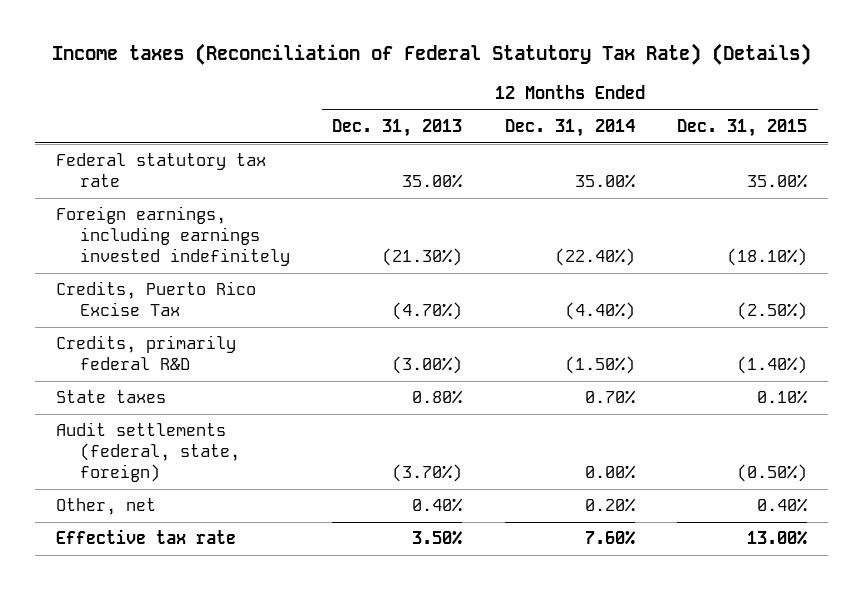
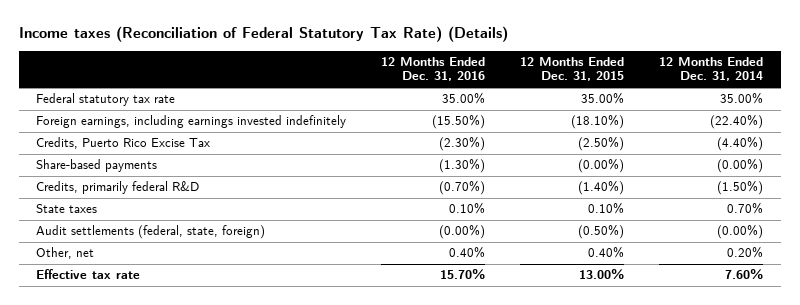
[332,118,463,137] Dec. 31, 2013 -> none
none -> [381,56,486,82] 12 Months Ended Dec. 31, 2016
none -> [36,159,158,173] Share-based payments
[584,465,636,480] 0.00% -> [717,224,764,240] (0.00%)

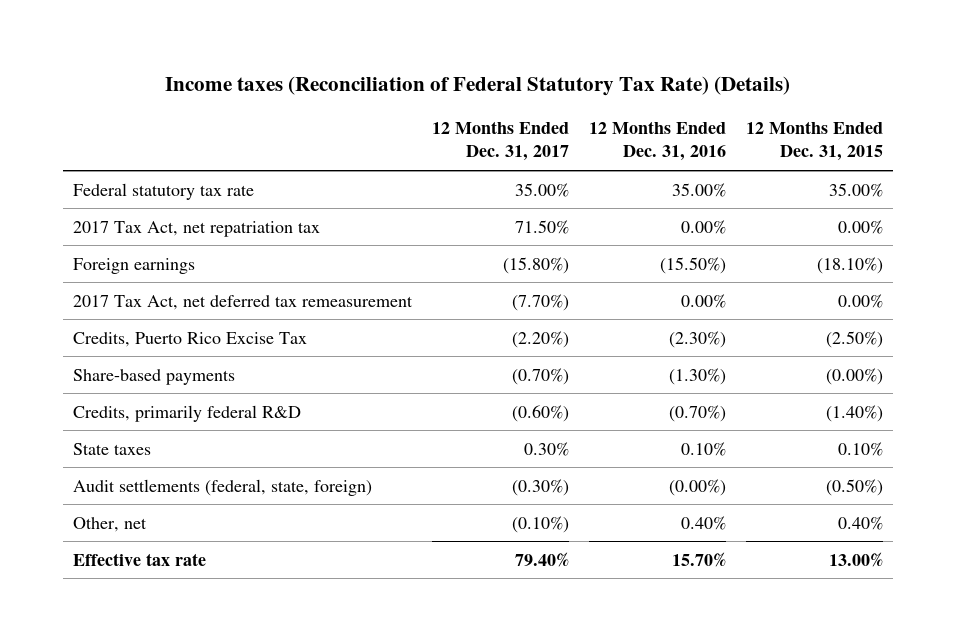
[659,56,764,82] 12 Months Ended Dec. 31, 2014 -> none
none -> [431,120,569,162] 12 Months Ended Dec. 31, 2017
none -> [72,220,320,237] 2017 Tax Act, net repatriation tax
[36,115,347,129] Foreign earnings, including earnings invested indefinitely -> [72,257,195,274] Foreign earnings
none -> [72,294,413,310] 2017 Tax Act, net deferred tax remeasurement

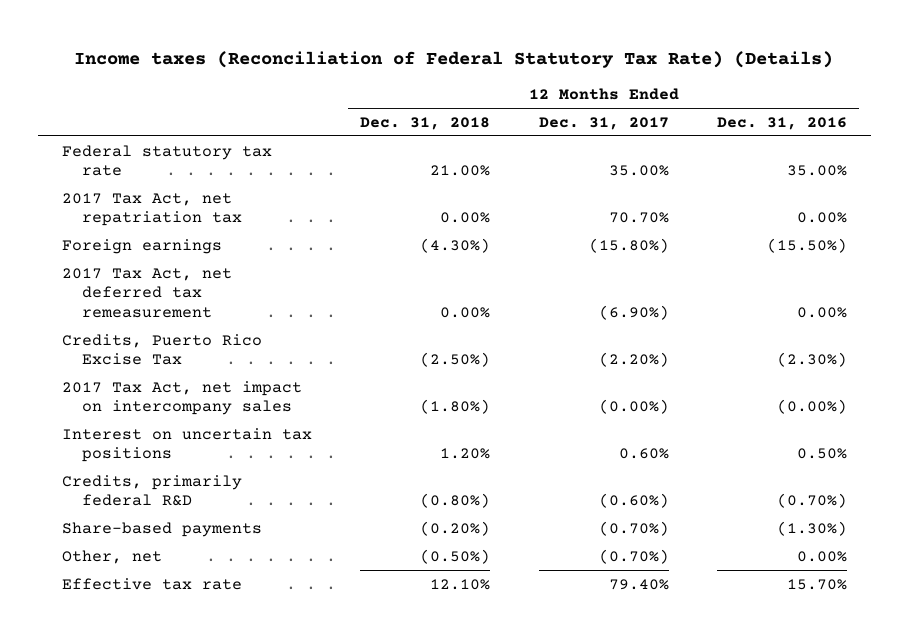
[746,120,884,162] 12 Months Ended Dec. 31, 2015 -> none
none -> [360,116,491,130] Dec. 31, 2018
[514,219,569,234] 71.50% -> [608,212,669,224] 70.70%
[511,293,569,311] (7.70%) -> [598,304,669,320] (6.90%)
none -> [62,380,303,416] 2017 Tax Act, net impact on intercompany sales
none -> [62,427,313,463] Interest on uncertain tax positions
[72,442,151,455] State taxes -> none
[72,478,372,496] Audit settlements (federal, state, foreign) -> none
[72,368,235,385] Share-based payments -> [62,521,263,537] Share-based payments
[511,515,569,533] (0.10%) -> [598,548,669,564] (0.70%)
[681,515,727,530] 0.40% -> [796,550,847,562] 0.00%

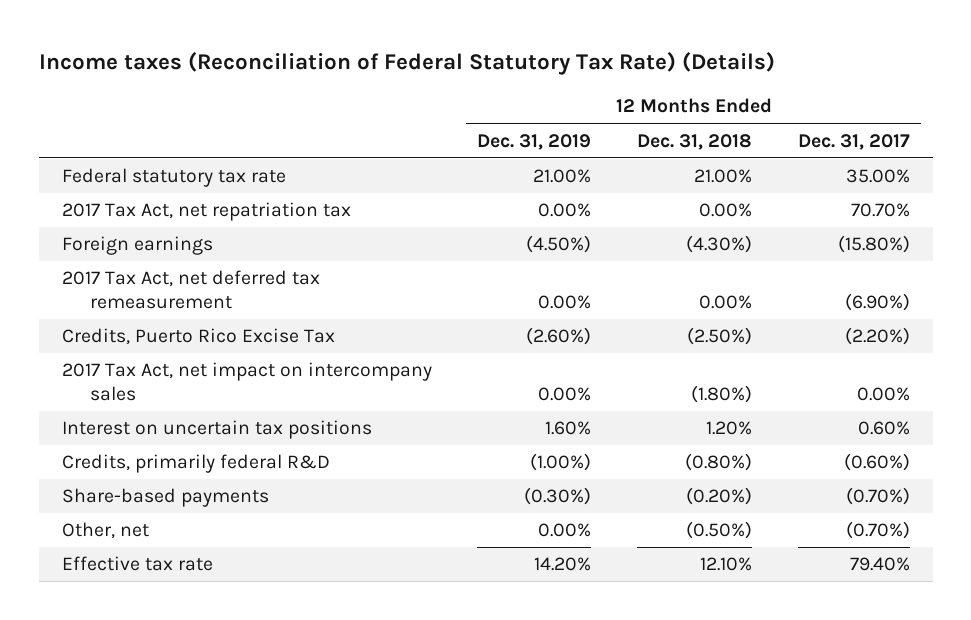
[716,116,847,130] Dec. 31, 2016 -> none
none -> [477,133,592,150] Dec. 31, 2019
[598,399,669,415] (0.00%) -> [856,387,910,402] 0.00%

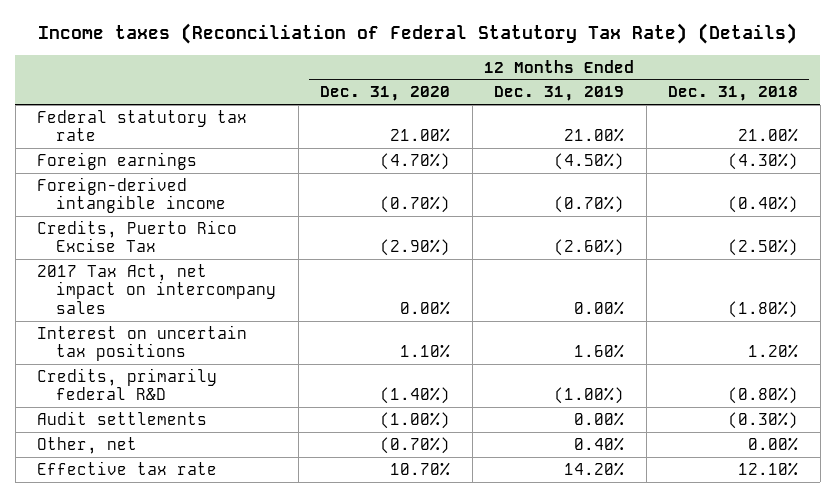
[797,133,910,150] Dec. 31, 2017 -> none
none -> [320,86,451,102] Dec. 31, 2020
[61,202,351,222] 2017 Tax Act, net repatriation tax -> none
[61,270,320,310] 2017 Tax Act, net deferred tax remeasurement -> none
none -> [37,176,227,214] Foreign-derived intangible income
[61,488,269,508] Share-based payments -> none
none -> [37,410,208,425] Audit settlements
[538,523,592,538] 0.00% -> [574,436,625,451] 0.40%
[686,521,753,540] (0.50%) -> [748,436,799,451] 0.00%

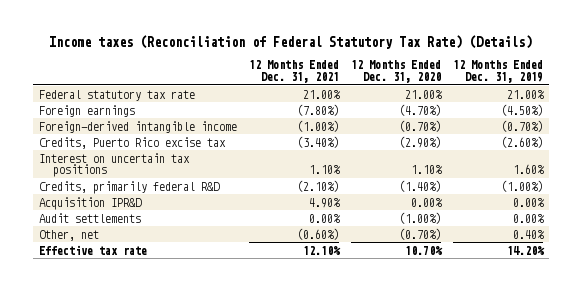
[668,86,799,102] Dec. 31, 2018 -> none
none -> [248,60,339,84] 12 Months Ended Dec. 31, 2021
[37,263,277,314] 2017 Tax Act, net impact on intercompany sales -> none
[37,219,238,253] Credits, Puerto Rico Excise Tax -> [38,136,226,149] Credits, Puerto Rico excise tax
none -> [38,196,142,210] Acquisition IPR&D

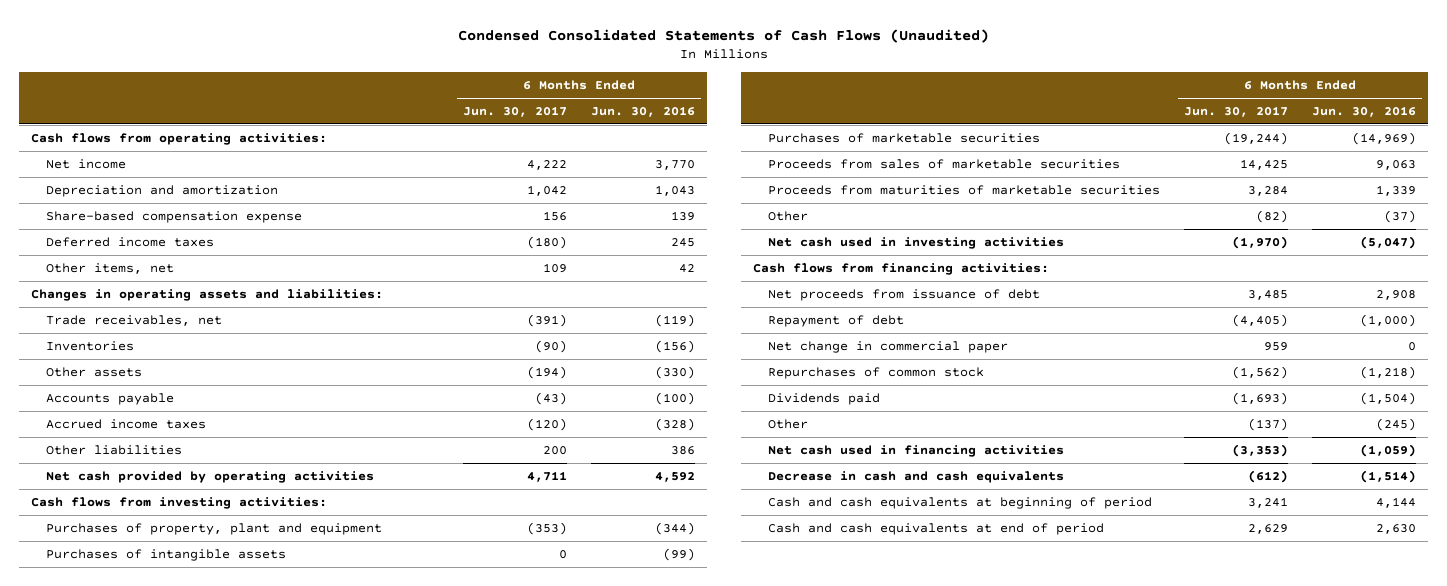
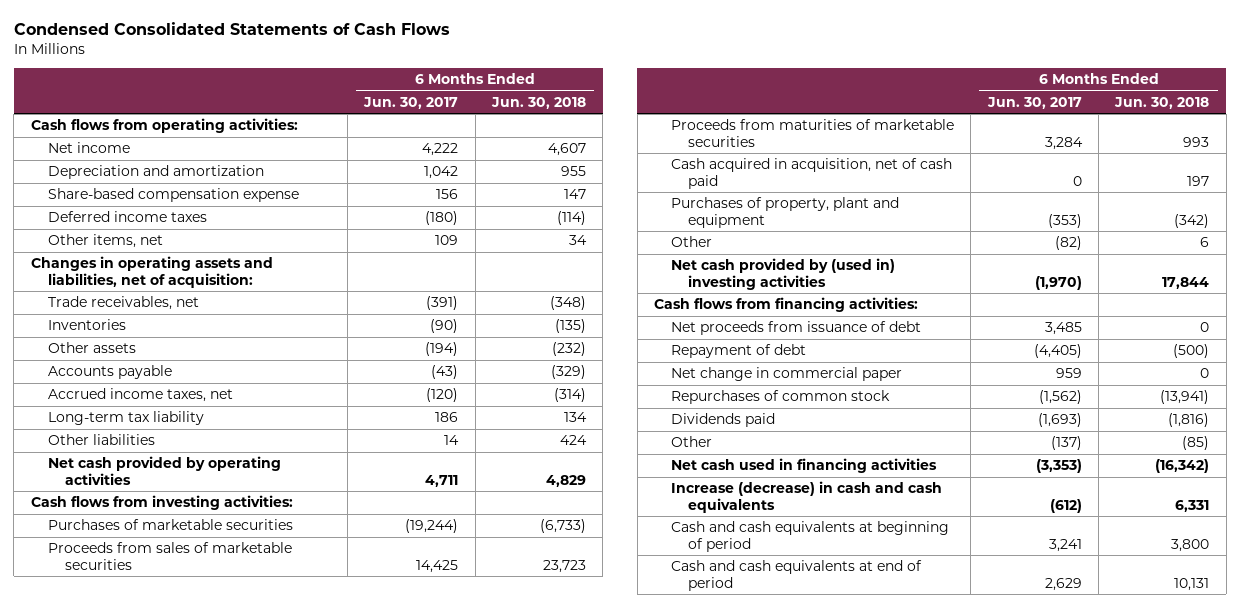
[457,29,989,44] Condensed Consolidated Statements of Cash Flows (Unaudited) -> [13,22,450,36] Condensed Consolidated Statements of Cash Flows
[590,106,695,118] Jun. 30, 2016 -> none
none -> [490,96,586,109] Jun. 30, 2018
[31,288,384,301] Changes in operating assets and liabilities: -> [30,256,273,288] Changes in operating assets and liabilities, net of acquisition:
[46,418,207,429] Accrued income taxes -> [47,388,233,403] Accrued income taxes, net
none -> [47,411,204,426] Long-term tax liability
[542,445,567,455] 200 -> [444,435,460,446] 14
[46,548,287,561] Purchases of intangible assets -> none
none -> [671,158,953,189] Cash acquired in acquisition, net of cash paid
[46,522,383,535] Purchases of property, plant and equipment -> [671,197,900,228] Purchases of property, plant and equipment
[768,236,1065,249] Net cash used in investing activities -> [671,258,896,290] Net cash provided by (used in) investing activities
[768,470,1065,483] Decrease in cash and cash equivalents -> [671,481,943,513] Increase (decrease) in cash and cash equivalents

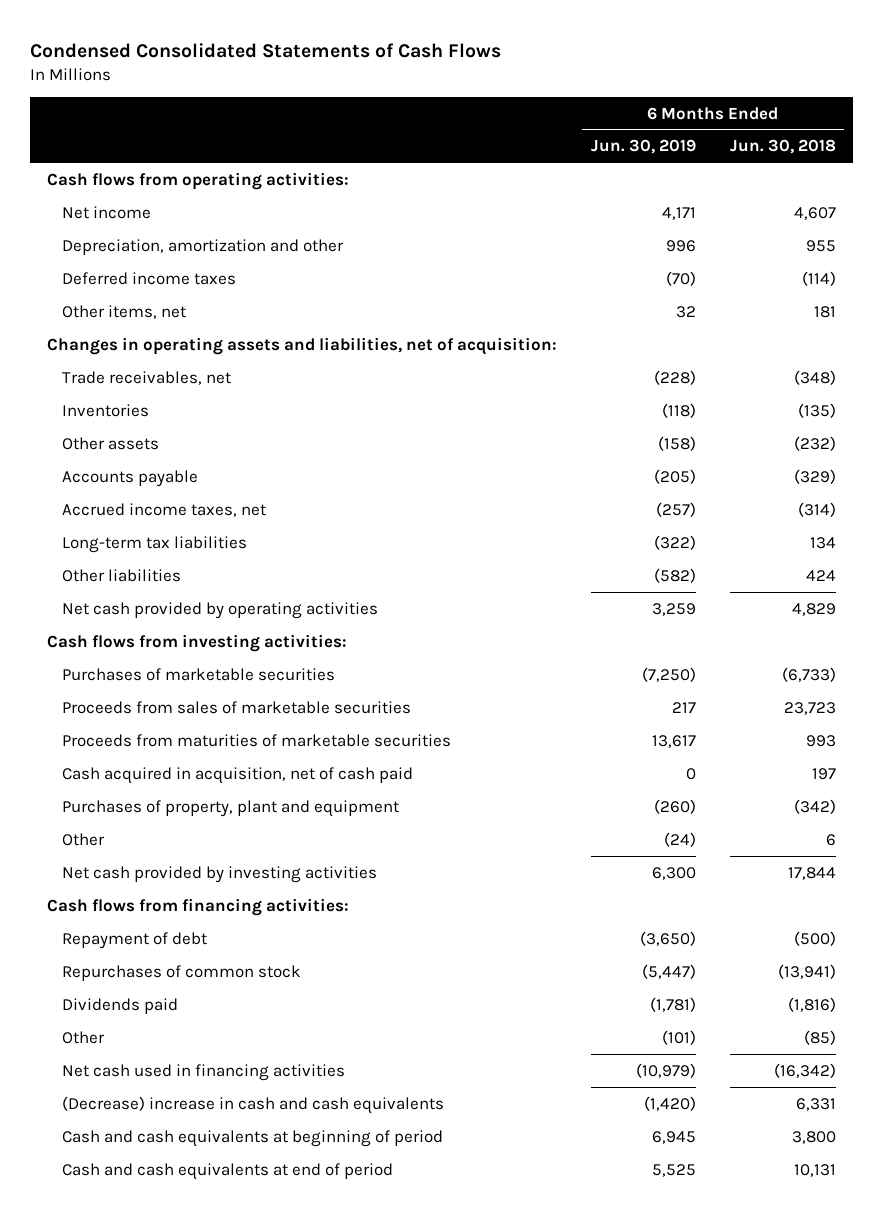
[363,96,459,109] Jun. 30, 2017 -> none
none -> [590,139,696,155] Jun. 30, 2019
[47,188,299,203] Share-based compensation expense -> none
[47,165,264,180] Depreciation and amortization -> [62,238,345,255] Depreciation, amortization and other
[568,235,587,246] 34 -> [813,305,836,318] 181
[47,411,204,426] Long-term tax liability -> [62,535,248,553] Long-term tax liabilities
[671,258,896,290] Net cash provided by (used in) investing activities -> [62,865,378,883] Net cash provided by investing activities
[671,321,922,336] Net proceeds from issuance of debt -> none
[671,367,903,382] Net change in commercial paper -> none
[671,481,943,513] Increase (decrease) in cash and cash equivalents -> [62,1095,445,1114] (Decrease) increase in cash and cash equivalents

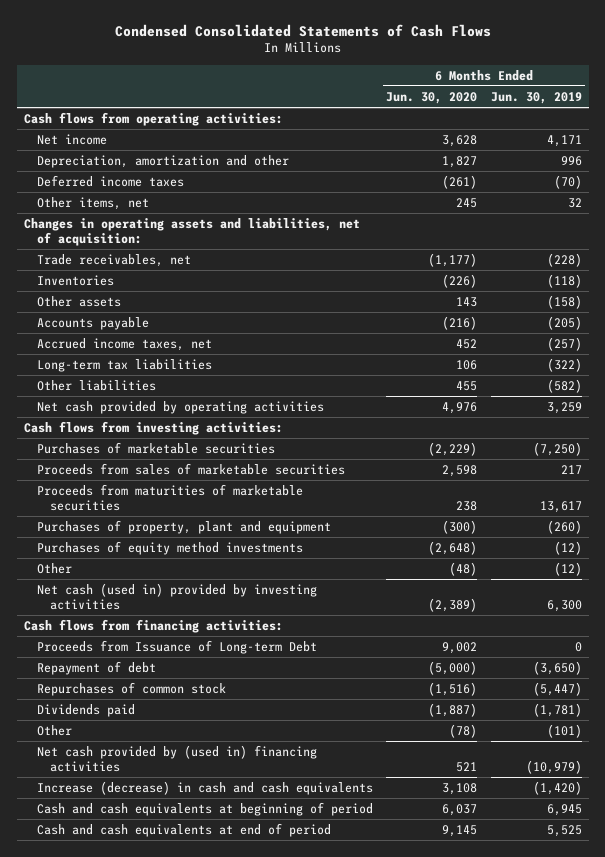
[729,139,836,155] Jun. 30, 2018 -> none
none -> [386,91,478,104] Jun. 30, 2020
[62,766,414,784] Cash acquired in acquisition, net of cash paid -> none
none -> [36,540,303,555] Purchases of equity method investments
[663,831,696,847] (24) -> [553,561,582,576] (12)
[62,865,378,883] Net cash provided by investing activities -> [36,582,317,610] Net cash (used in) provided by investing activities
none -> [36,639,317,654] Proceeds from Issuance of Long-term Debt
[62,1063,346,1081] Net cash used in financing activities -> [36,744,317,772] Net cash provided by (used in) financing activities
[62,1095,445,1114] (Decrease) increase in cash and cash equivalents -> [36,780,373,795] Increase (decrease) in cash and cash equivalents

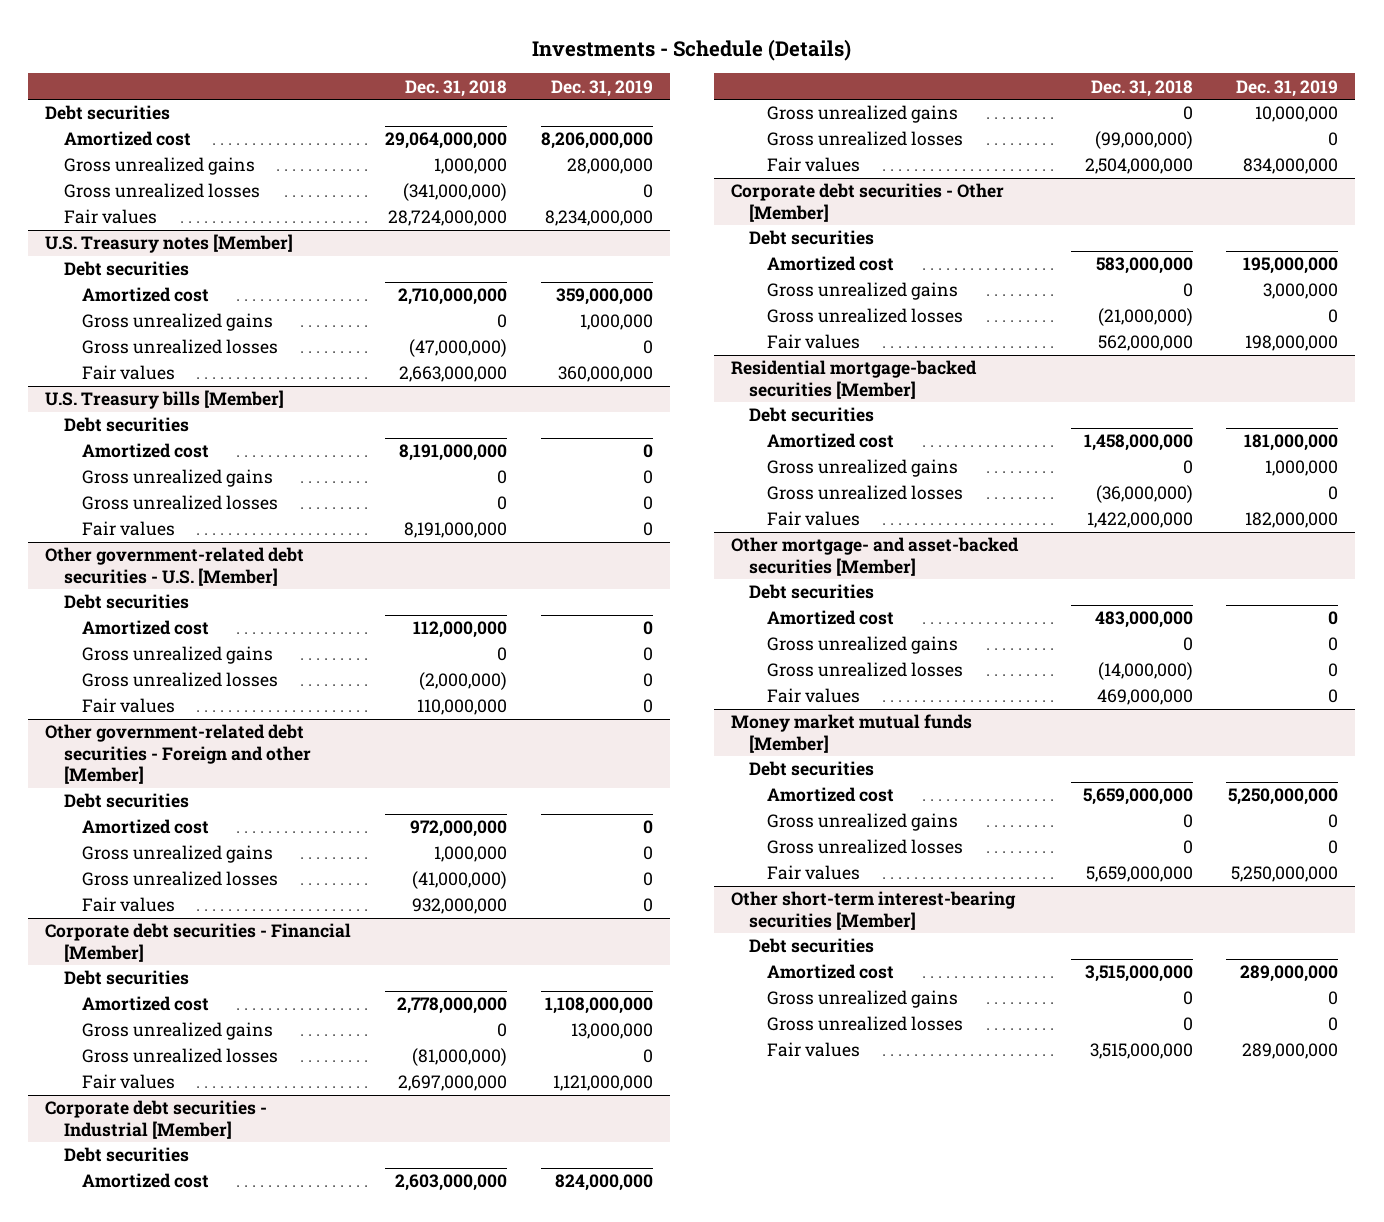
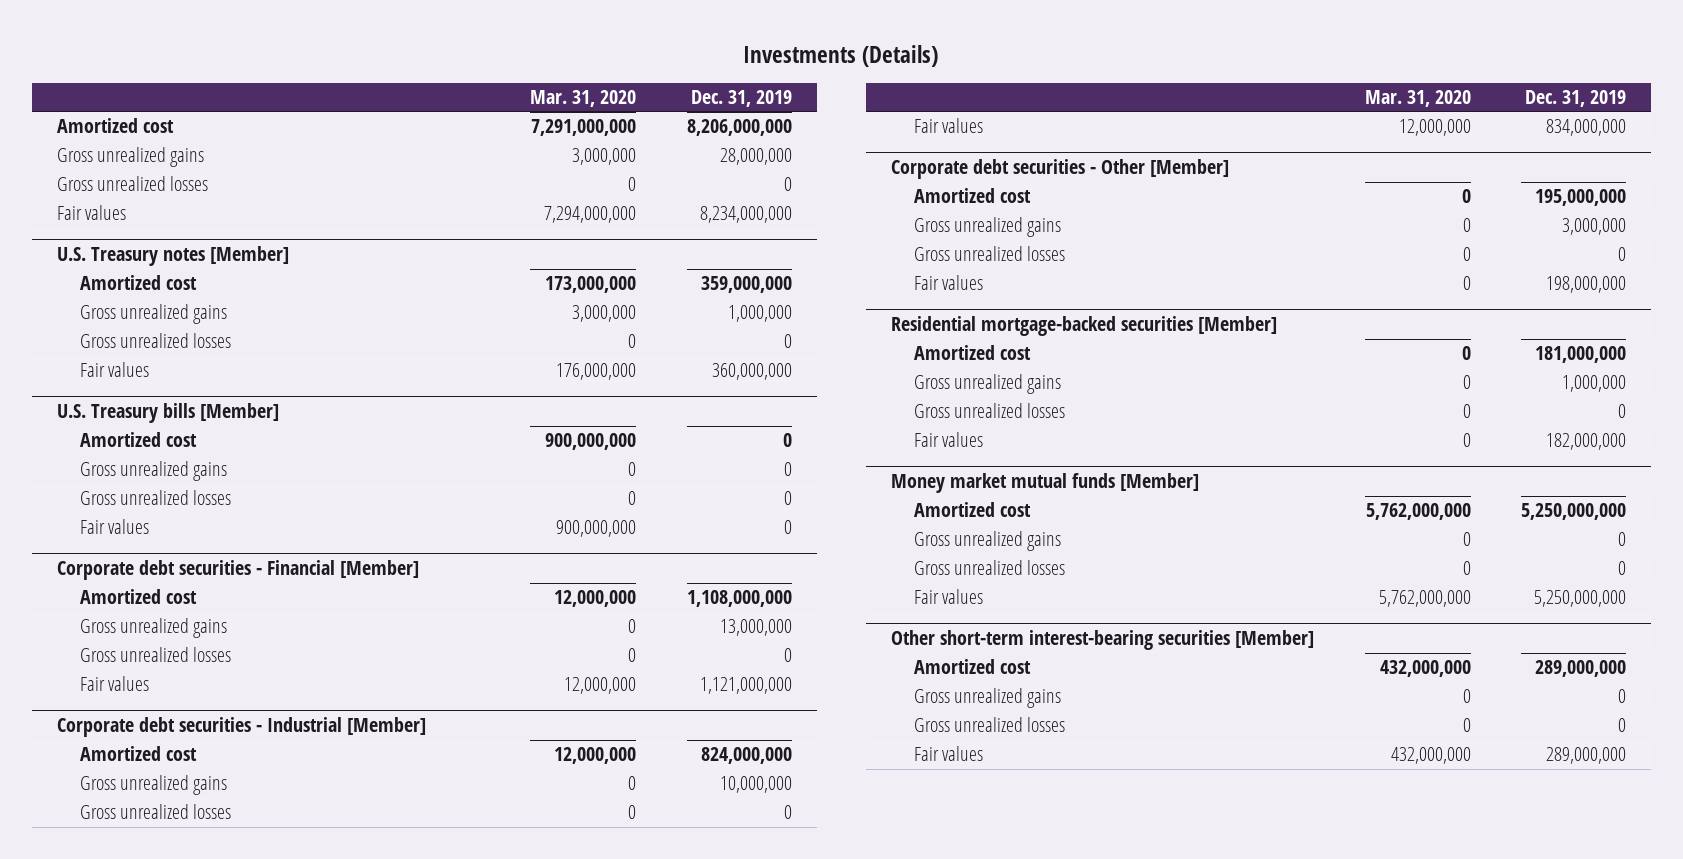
[531,38,851,61] Investments - Schedule (Details) -> [743,44,939,67] Investments (Details)
[405,79,508,97] Dec. 31, 2018 -> none
none -> [530,90,637,108] Mar. 31, 2020
[45,105,171,121] Debt securities -> none
[63,261,189,277] Debt securities -> none
[63,417,189,433] Debt securities -> none
[45,547,305,586] Other government-related debt securities - U.S. [Member] -> none
[63,594,189,610] Debt securities -> none
[81,620,209,636] Amortized cost -> none
[81,646,273,665] Gross unrealized gains -> none
[81,672,278,688] Gross unrealized losses -> none
[81,698,175,714] Fair values -> none
[45,724,311,785] Other government-related debt securities - Foreign and other [Member] -> none
[63,793,189,809] Debt securities -> none
[81,819,209,835] Amortized cost -> none
[81,845,273,864] Gross unrealized gains -> none
[81,871,278,887] Gross unrealized losses -> none
[81,897,175,913] Fair values -> none
[63,970,189,986] Debt securities -> none
[63,1147,189,1163] Debt securities -> none
[749,230,875,246] Debt securities -> none
[749,407,875,423] Debt securities -> none
[730,537,1019,576] Other mortgage- and asset-backed securities [Member] -> none
[749,584,875,600] Debt securities -> none
[767,610,895,626] Amortized cost -> none
[767,636,959,655] Gross unrealized gains -> none
[767,662,964,678] Gross unrealized losses -> none
[767,688,861,704] Fair values -> none
[749,761,875,777] Debt securities -> none
[749,938,875,954] Debt securities -> none

